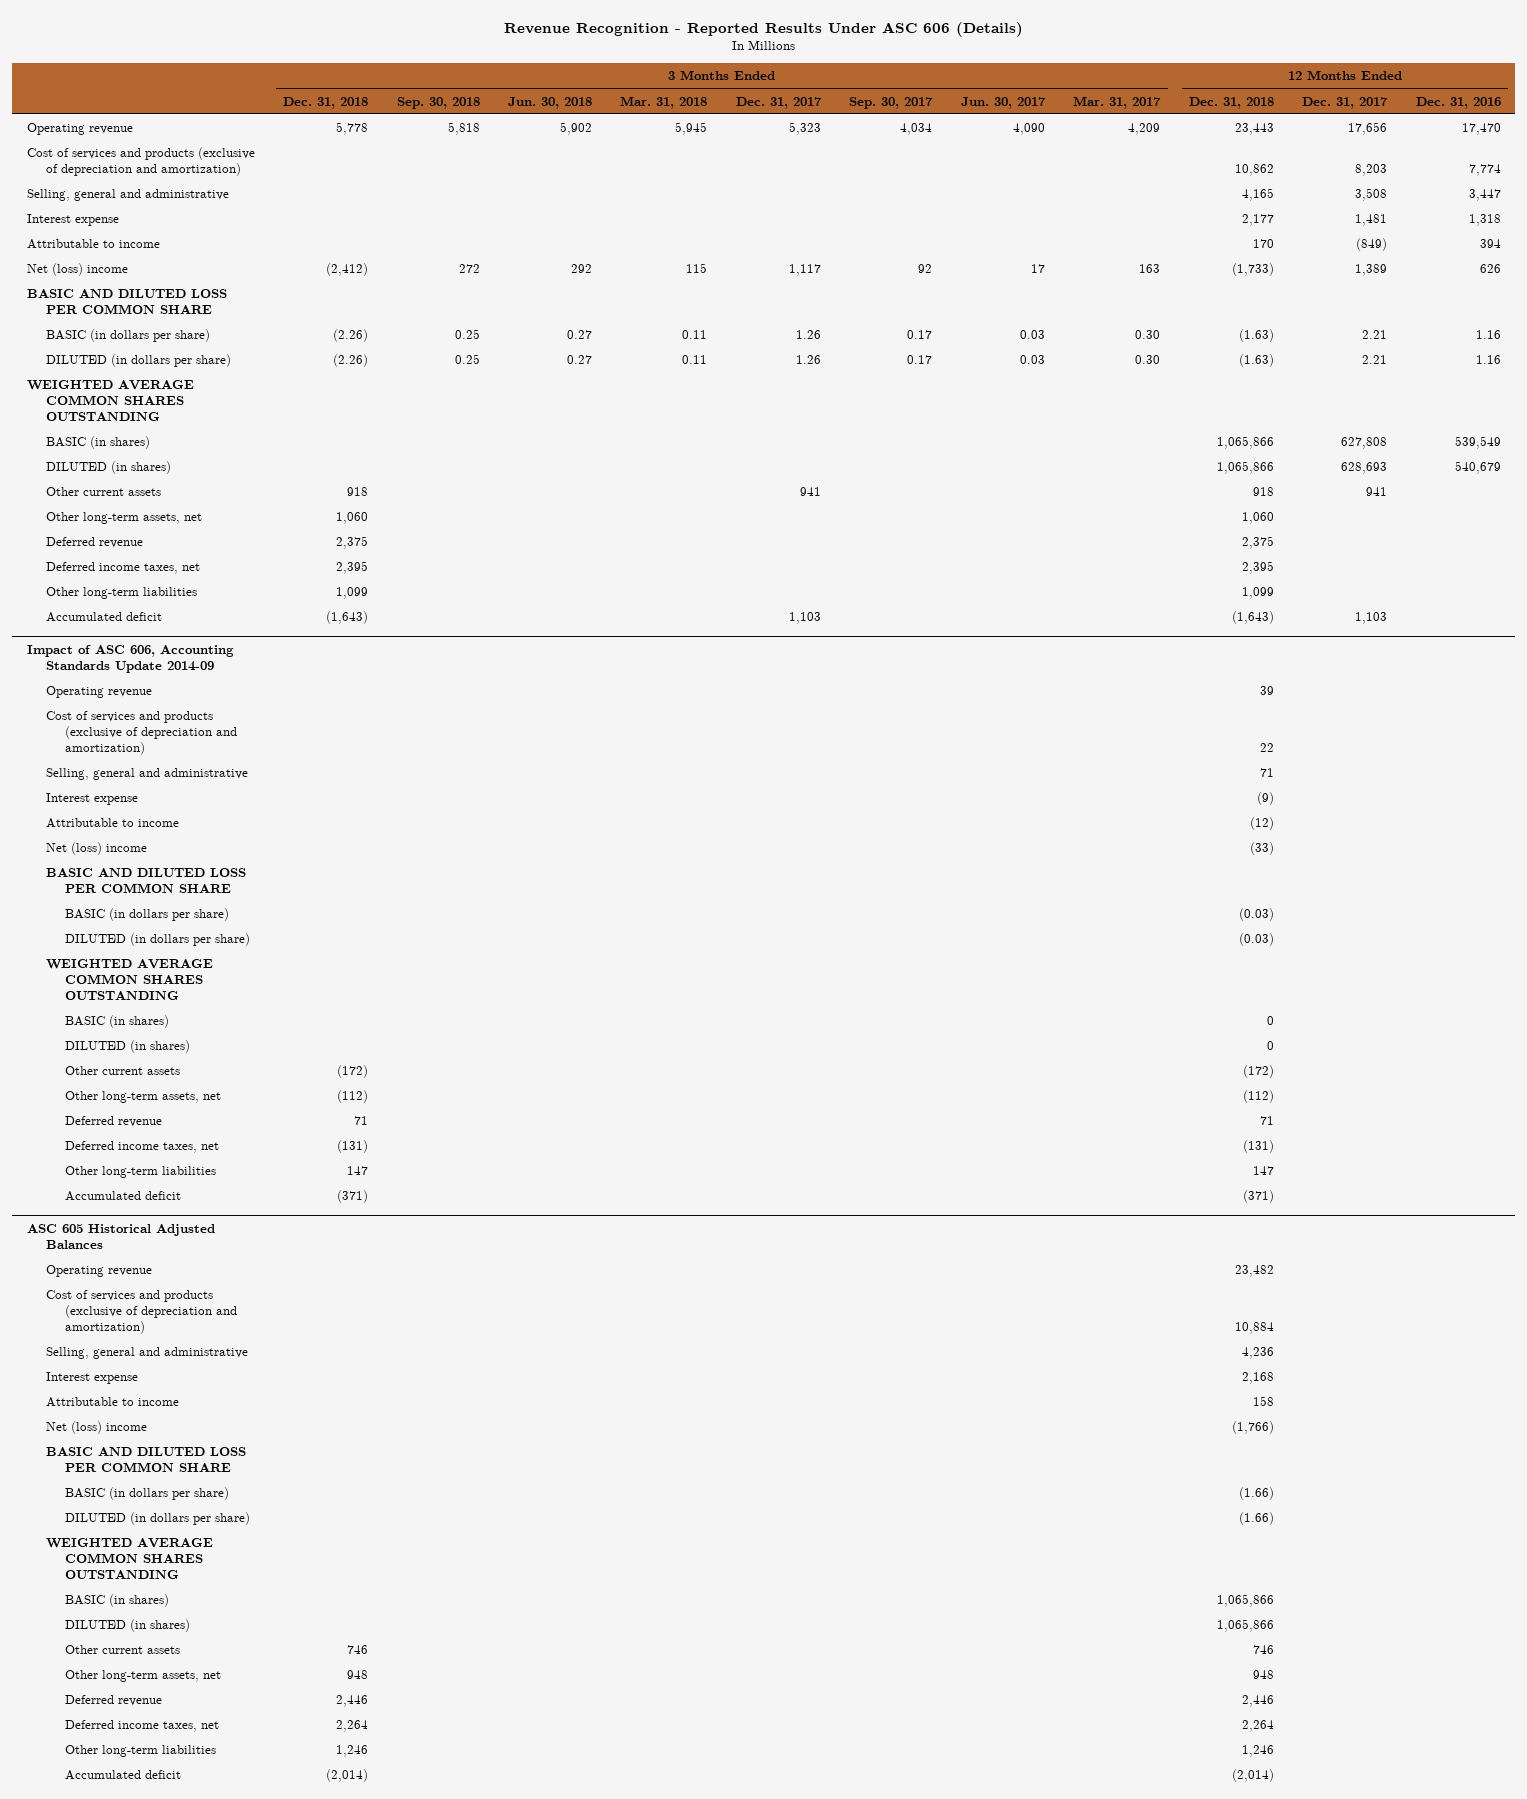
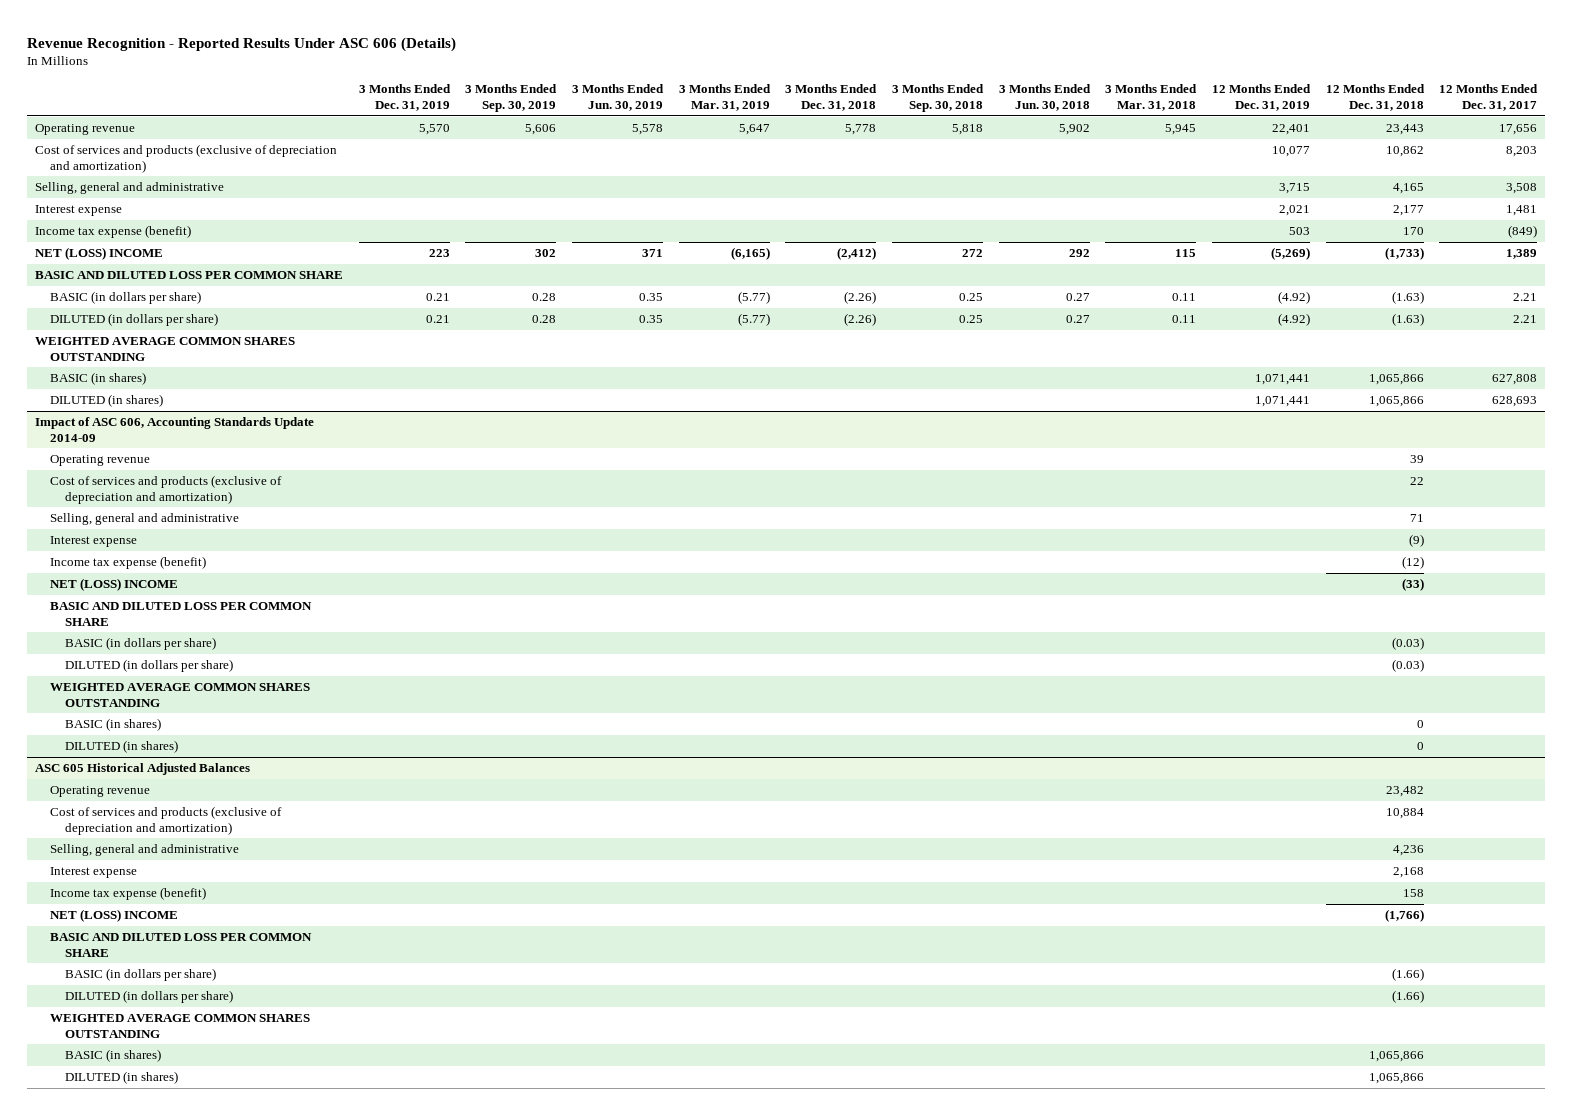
[735,96,822,109] Dec. 31, 2017 -> none
[849,96,934,109] Sep. 30, 2017 -> none
[960,96,1046,109] Jun. 30, 2017 -> none
[1073,95,1162,109] Mar. 31, 2017 -> none
[1415,96,1501,109] Dec. 31, 2016 -> none
none -> [358,84,451,111] 3 Months Ended Dec. 31, 2019
none -> [465,84,558,112] 3 Months Ended Sep. 30, 2019
none -> [572,84,665,111] 3 Months Ended Jun. 30, 2019
none -> [678,84,771,111] 3 Months Ended Mar. 31, 2019
none -> [1212,84,1312,111] 12 Months Ended Dec. 31, 2019
[26,239,160,250] Attributable to income -> [35,225,192,239] Income tax expense (benefit)
[26,263,128,277] Net (loss) income -> [35,247,164,261] NET (LOSS) INCOME
[45,487,161,497] Other current assets -> none
[45,512,202,525] Other long-term assets, net -> none
[45,537,143,549] Deferred revenue -> none
[45,562,200,575] Deferred income taxes, net -> none
[45,587,197,600] Other long-term liabilities -> none
[45,612,162,623] Accumulated deficit -> none
[45,818,179,829] Attributable to income -> [50,556,207,570] Income tax expense (benefit)
[45,842,147,856] Net (loss) income -> [50,578,179,592] NET (LOSS) INCOME
[64,1066,180,1076] Other current assets -> none
[64,1091,221,1104] Other long-term assets, net -> none
[64,1116,162,1128] Deferred revenue -> none
[64,1141,219,1154] Deferred income taxes, net -> none
[64,1166,216,1179] Other long-term liabilities -> none
[64,1191,181,1202] Accumulated deficit -> none
[45,1397,179,1408] Attributable to income -> [50,887,207,901] Income tax expense (benefit)
[45,1421,147,1435] Net (loss) income -> [50,909,179,923] NET (LOSS) INCOME
[64,1645,180,1655] Other current assets -> none
[64,1670,221,1683] Other long-term assets, net -> none
[64,1695,162,1707] Deferred revenue -> none
[64,1720,219,1733] Deferred income taxes, net -> none
[64,1745,216,1758] Other long-term liabilities -> none
[64,1770,181,1781] Accumulated deficit -> none

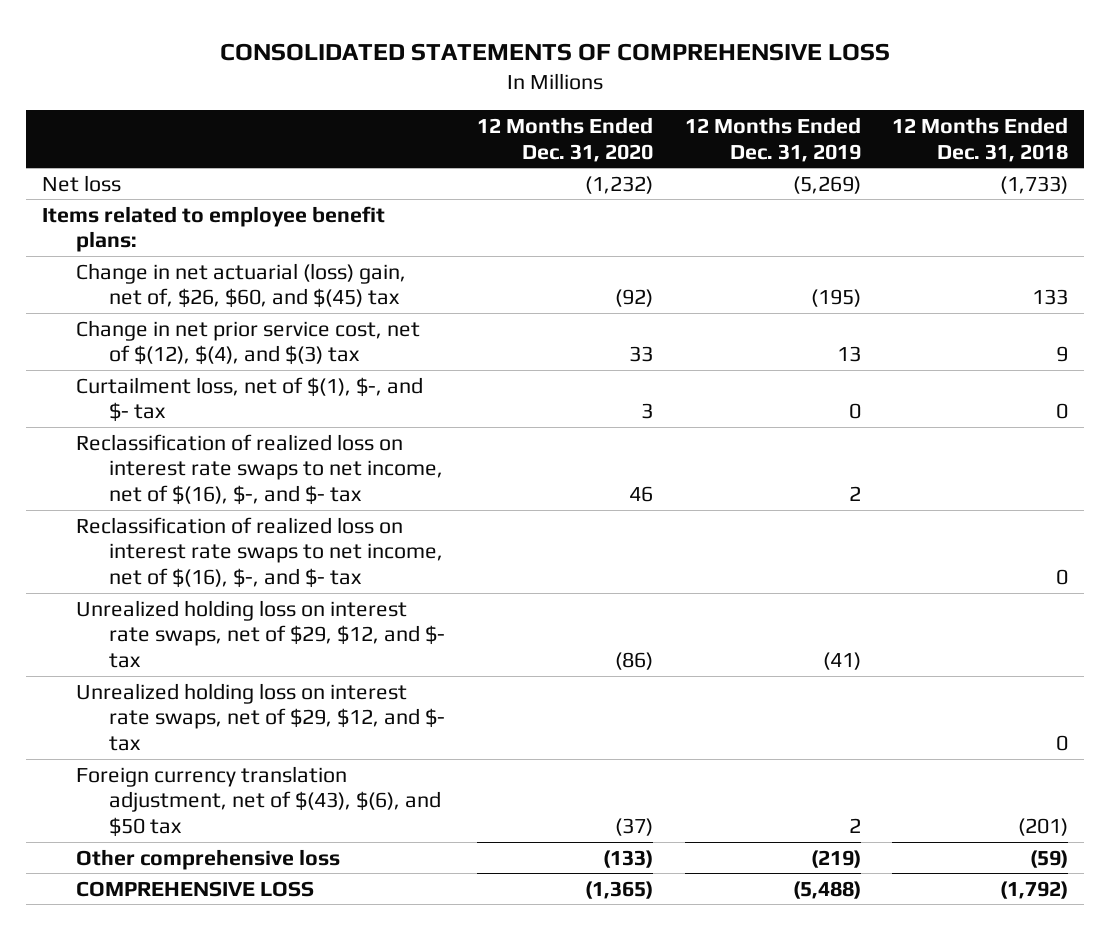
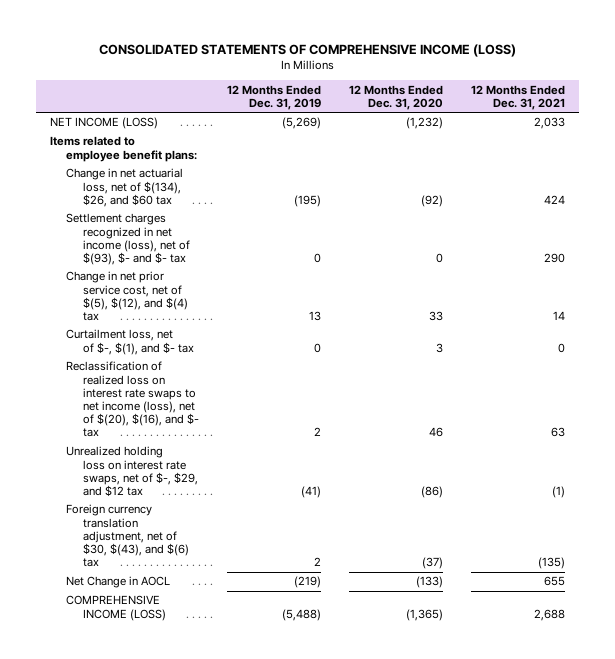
[220,42,891,61] CONSOLIDATED STATEMENTS OF COMPREHENSIVE LOSS -> [98,43,516,57] CONSOLIDATED STATEMENTS OF COMPREHENSIVE INCOME (LOSS)
[892,116,1069,162] 12 Months Ended Dec. 31, 2018 -> none
none -> [471,84,566,110] 12 Months Ended Dec. 31, 2021
[42,174,122,192] Net loss -> [50,117,159,130] NET INCOME (LOSS)
[75,516,443,589] Reclassification of realized loss on interest rate swaps to net income, net of $(16), $-, and $- tax -> none
[75,682,445,752] Unrealized holding loss on interest rate swaps, net of $29, $12, and $- tax -> none
[75,262,406,309] Change in net actuarial (loss) gain, net of, $26, $60, and $(45) tax -> [66,168,184,207] Change in net actuarial loss, net of $(134), $26, and $60 tax
none -> [66,213,190,266] Settlement charges recognized in net income (loss), net of $(93), $- and $- tax
[75,319,420,366] Change in net prior service cost, net of $(12), $(4), and $(3) tax -> [66,271,188,322] Change in net prior service cost, net of $(5), $(12), and $(4) tax
[75,376,423,423] Curtailment loss, net of $(1), $-, and $- tax -> [66,329,194,355] Curtailment loss, net of $-, $(1), and $- tax
[75,433,443,506] Reclassification of realized loss on interest rate swaps to net income, net of $(16), $-, and $- tax -> [66,361,199,438] Reclassification of realized loss on interest rate swaps to net income (loss), net of $(20), $(16), and $- tax
[75,599,445,669] Unrealized holding loss on interest rate swaps, net of $29, $12, and $- tax -> [66,446,198,498] Unrealized holding loss on interest rate swaps, net of $-, $29, and $12 tax
[75,765,441,838] Foreign currency translation adjustment, net of $(43), $(6), and $50 tax -> [66,504,189,568] Foreign currency translation adjustment, net of $30, $(43), and $(6) tax
[75,848,340,870] Other comprehensive loss -> [66,576,171,589] Net Change in AOCL
[75,880,314,897] COMPREHENSIVE LOSS -> [66,595,166,621] COMPREHENSIVE INCOME (LOSS)

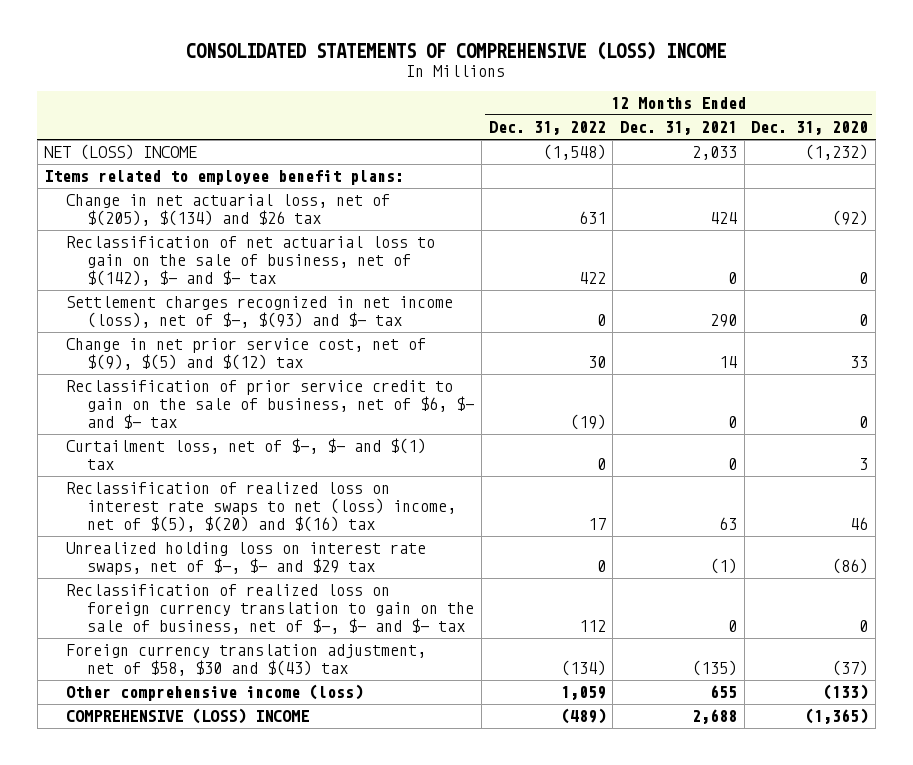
[98,43,516,57] CONSOLIDATED STATEMENTS OF COMPREHENSIVE INCOME (LOSS) -> [186,41,727,61] CONSOLIDATED STATEMENTS OF COMPREHENSIVE (LOSS) INCOME
[226,84,321,110] 12 Months Ended Dec. 31, 2019 -> none
none -> [488,121,606,136] Dec. 31, 2022
[50,117,159,130] NET INCOME (LOSS) -> [44,144,198,161] NET (LOSS) INCOME
none -> [65,194,390,227] Change in net actuarial loss, net of $(205), $(134) and $26 tax
[66,168,184,207] Change in net actuarial loss, net of $(134), $26, and $60 tax -> [65,236,435,286] Reclassification of net actuarial loss to gain on the sale of business, net of $(142), $- and $- tax
[420,194,443,207] (92) -> [859,271,869,284] 0
[544,194,566,204] 424 -> [728,271,738,284] 0
[66,213,190,266] Settlement charges recognized in net income (loss), net of $(93), $- and $- tax -> [65,296,453,329] Settlement charges recognized in net income (loss), net of $-, $(93) and $- tax
none -> [65,338,426,371] Change in net prior service cost, net of $(9), $(5) and $(12) tax
[66,271,188,322] Change in net prior service cost, net of $(5), $(12), and $(4) tax -> [65,380,475,429] Reclassification of prior service credit to gain on the sale of business, net of $6, $- and $- tax
[428,311,443,322] 33 -> [859,415,869,428] 0
[553,311,566,321] 14 -> [728,415,738,428] 0
[66,329,194,355] Curtailment loss, net of $-, $(1), and $- tax -> [65,438,426,471] Curtailment loss, net of $-, $- and $(1) tax
[66,361,199,438] Reclassification of realized loss on interest rate swaps to net income (loss), net of $(20), $(16), and $- tax -> [65,482,457,532] Reclassification of realized loss on interest rate swaps to net (loss) income, net of $(5), $(20) and $(16) tax
[66,446,198,498] Unrealized holding loss on interest rate swaps, net of $-, $29, and $12 tax -> [65,542,426,576] Unrealized holding loss on interest rate swaps, net of $-, $- and $29 tax
none -> [65,584,475,634] Reclassification of realized loss on foreign currency translation to gain on the sale of business, net of $-, $- and $- tax
[66,504,189,568] Foreign currency translation adjustment, net of $30, $(43), and $(6) tax -> [65,644,426,677] Foreign currency translation adjustment, net of $58, $30 and $(43) tax
[66,576,171,589] Net Change in AOCL -> [65,684,363,702] Other comprehensive income (loss)
[66,595,166,621] COMPREHENSIVE INCOME (LOSS) -> [65,708,309,725] COMPREHENSIVE (LOSS) INCOME

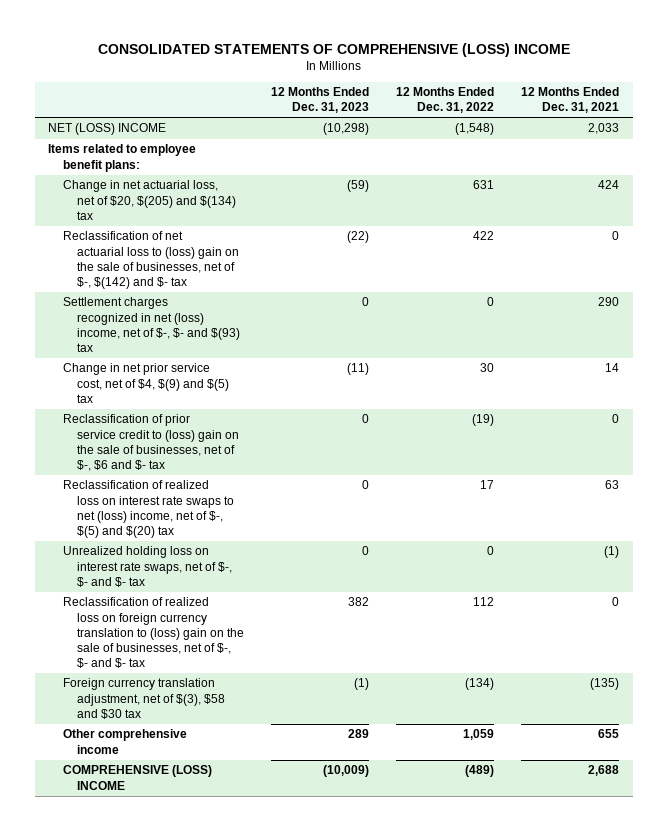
[751,121,869,136] Dec. 31, 2020 -> none
none -> [271,87,370,114] 12 Months Ended Dec. 31, 2023
[65,438,426,471] Curtailment loss, net of $-, $- and $(1) tax -> none
[65,194,390,227] Change in net actuarial loss, net of $(205), $(134) and $26 tax -> [62,180,237,220] Change in net actuarial loss, net of $20, $(205) and $(134) tax
[65,236,435,286] Reclassification of net actuarial loss to gain on the sale of business, net of $(142), $- and $- tax -> [62,231,240,289] Reclassification of net actuarial loss to (loss) gain on the sale of businesses, net of $-, $(142) and $- tax
[65,296,453,329] Settlement charges recognized in net income (loss), net of $-, $(93) and $- tax -> [62,297,241,352] Settlement charges recognized in net (loss) income, net of $-, $- and $(93) tax
[65,338,426,371] Change in net prior service cost, net of $(9), $(5) and $(12) tax -> [62,363,230,403] Change in net prior service cost, net of $4, $(9) and $(5) tax
[65,380,475,429] Reclassification of prior service credit to gain on the sale of business, net of $6, $- and $- tax -> [62,414,240,471] Reclassification of prior service credit to (loss) gain on the sale of businesses, net of $-, $6 and $- tax
[65,482,457,532] Reclassification of realized loss on interest rate swaps to net (loss) income, net of $(5), $(20) and $(16) tax -> [62,480,235,538] Reclassification of realized loss on interest rate swaps to net (loss) income, net of $-, $(5) and $(20) tax
[65,542,426,576] Unrealized holding loss on interest rate swaps, net of $-, $- and $29 tax -> [62,546,233,587] Unrealized holding loss on interest rate swaps, net of $-, $- and $- tax
[65,584,475,634] Reclassification of realized loss on foreign currency translation to gain on the sale of business, net of $-, $- and $- tax -> [62,597,245,669] Reclassification of realized loss on foreign currency translation to (loss) gain on the sale of businesses, net of $-, $- and $- tax
[65,644,426,677] Foreign currency translation adjustment, net of $58, $30 and $(43) tax -> [62,678,226,719] Foreign currency translation adjustment, net of $(3), $58 and $30 tax
[65,684,363,702] Other comprehensive income (loss) -> [62,729,187,754] Other comprehensive income

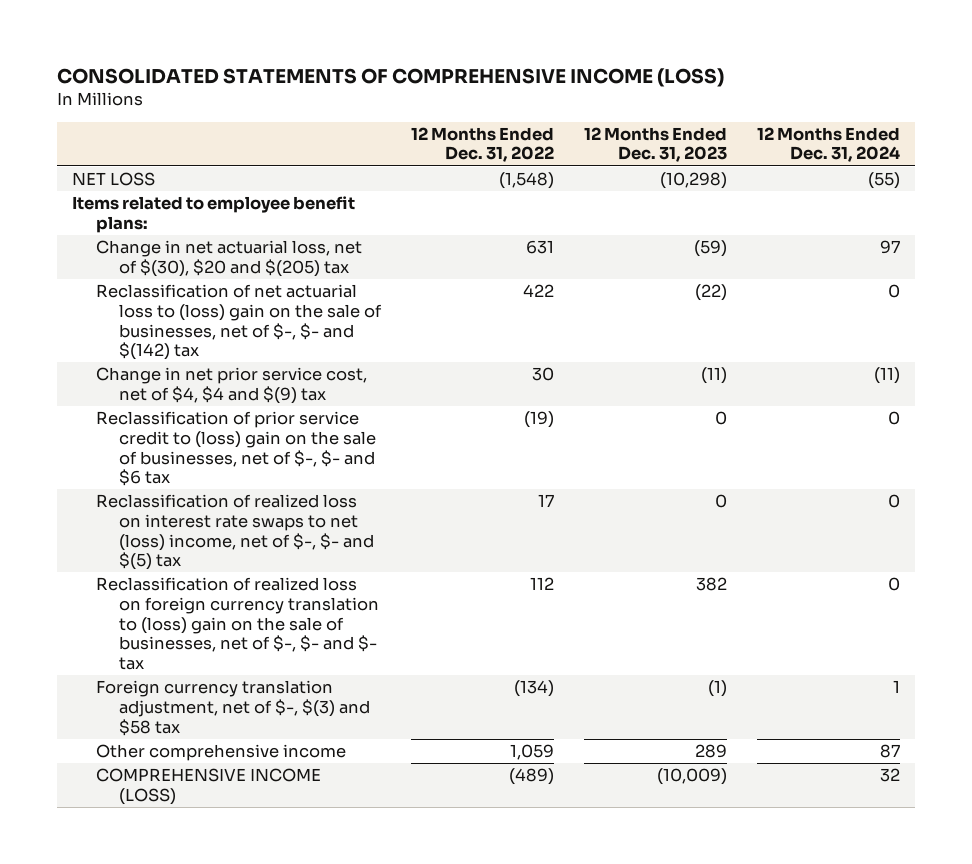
[97,42,570,57] CONSOLIDATED STATEMENTS OF COMPREHENSIVE (LOSS) INCOME -> [57,67,725,87] CONSOLIDATED STATEMENTS OF COMPREHENSIVE INCOME (LOSS)
[521,87,620,114] 12 Months Ended Dec. 31, 2021 -> none
none -> [756,126,900,163] 12 Months Ended Dec. 31, 2024
[48,123,167,136] NET (LOSS) INCOME -> [72,172,156,187] NET LOSS
[62,297,241,352] Settlement charges recognized in net (loss) income, net of $-, $- and $(93) tax -> none
[62,546,233,587] Unrealized holding loss on interest rate swaps, net of $-, $- and $- tax -> none
[62,180,237,220] Change in net actuarial loss, net of $20, $(205) and $(134) tax -> [95,240,362,277] Change in net actuarial loss, net of $(30), $20 and $(205) tax
[62,231,240,289] Reclassification of net actuarial loss to (loss) gain on the sale of businesses, net of $-, $(142) and $- tax -> [95,284,383,361] Reclassification of net actuarial loss to (loss) gain on the sale of businesses, net of $-, $- and $(142) tax
[62,363,230,403] Change in net prior service cost, net of $4, $(9) and $(5) tax -> [95,367,367,404] Change in net prior service cost, net of $4, $4 and $(9) tax
[62,414,240,471] Reclassification of prior service credit to (loss) gain on the sale of businesses, net of $-, $6 and $- tax -> [95,411,377,487] Reclassification of prior service credit to (loss) gain on the sale of businesses, net of $-, $- and $6 tax
[62,480,235,538] Reclassification of realized loss on interest rate swaps to net (loss) income, net of $-, $(5) and $(20) tax -> [95,494,375,571] Reclassification of realized loss on interest rate swaps to net (loss) income, net of $-, $- and $(5) tax
[62,678,226,719] Foreign currency translation adjustment, net of $(3), $58 and $30 tax -> [95,680,371,736] Foreign currency translation adjustment, net of $-, $(3) and $58 tax
[62,765,212,790] COMPREHENSIVE (LOSS) INCOME -> [95,768,321,805] COMPREHENSIVE INCOME (LOSS)

